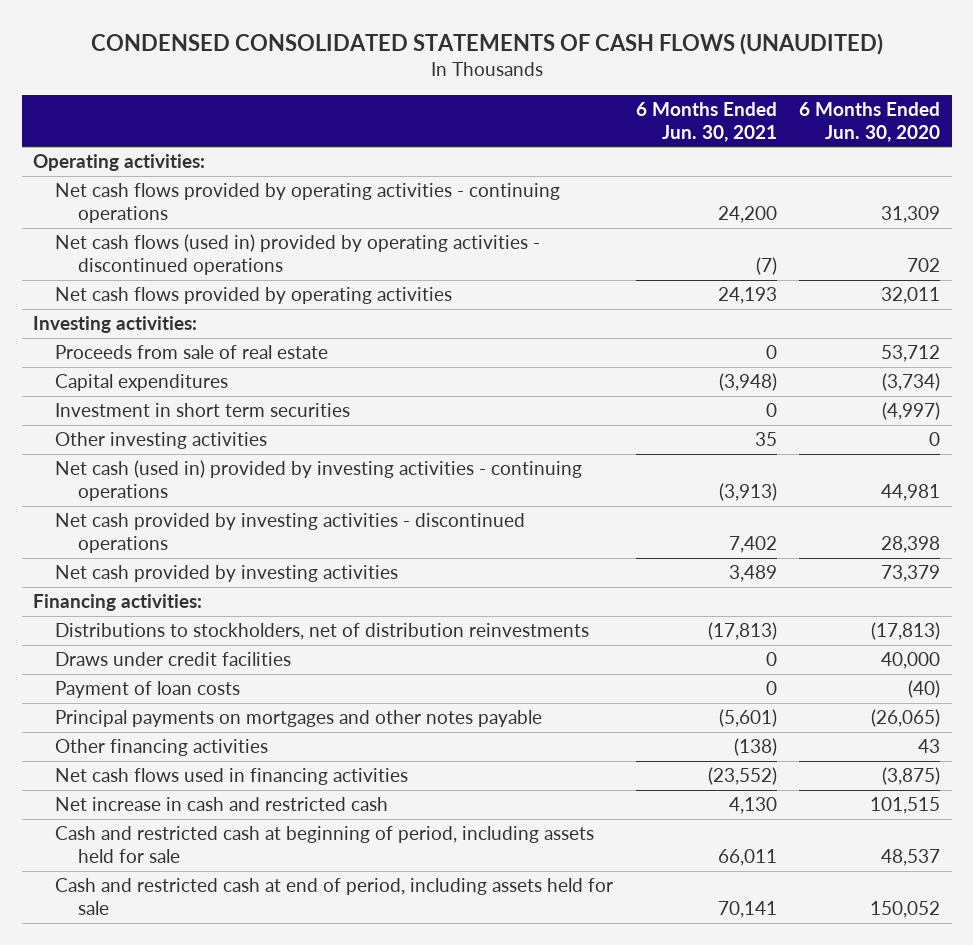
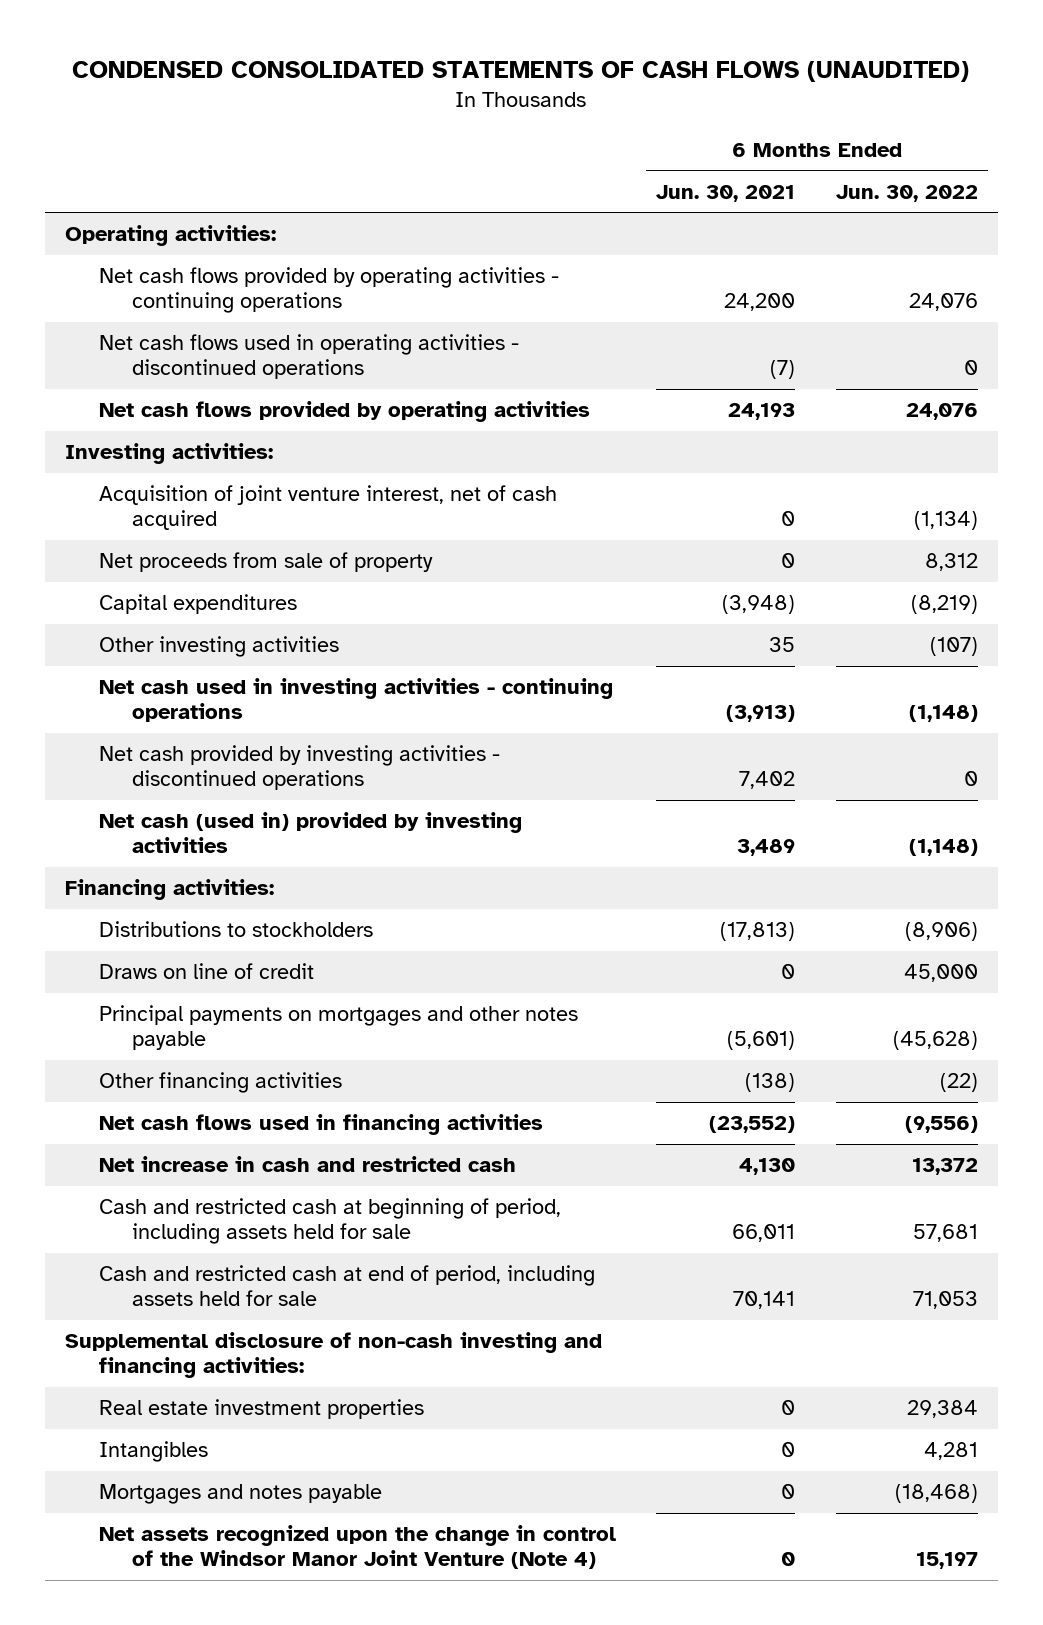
[799,101,941,142] 6 Months Ended Jun. 30, 2020 -> none
none -> [835,184,978,202] Jun. 30, 2022
[55,234,541,276] Net cash flows (used in) provided by operating activities - discontinued operations -> [98,334,519,380] Net cash flows used in operating activities - discontinued operations
none -> [98,485,557,531] Acquisition of joint venture interest, net of cash acquired
[55,345,329,360] Proceeds from sale of real estate -> [98,552,433,573] Net proceeds from sale of property
[55,403,351,418] Investment in short term securities -> none
[55,460,583,502] Net cash (used in) provided by investing activities - continuing operations -> [98,678,613,723] Net cash used in investing activities - continuing operations
[55,565,399,583] Net cash provided by investing activities -> [98,812,522,854] Net cash (used in) provided by investing activities
[55,681,241,699] Payment of loan costs -> none
[55,623,590,641] Distributions to stockholders, net of distribution reinvestments -> [98,921,373,938] Distributions to stockholders
[55,652,292,667] Draws under credit facilities -> [98,963,314,980] Draws on line of credit
none -> [64,1332,602,1379] Supplemental disclosure of non-cash investing and financing activities:
none -> [98,1399,424,1420] Real estate investment properties
none -> [98,1441,208,1463] Intangibles
none -> [98,1484,382,1505] Mortgages and notes payable
none -> [98,1525,616,1570] Net assets recognized upon the change in control of the Windsor Manor Joint Venture (Note 4)

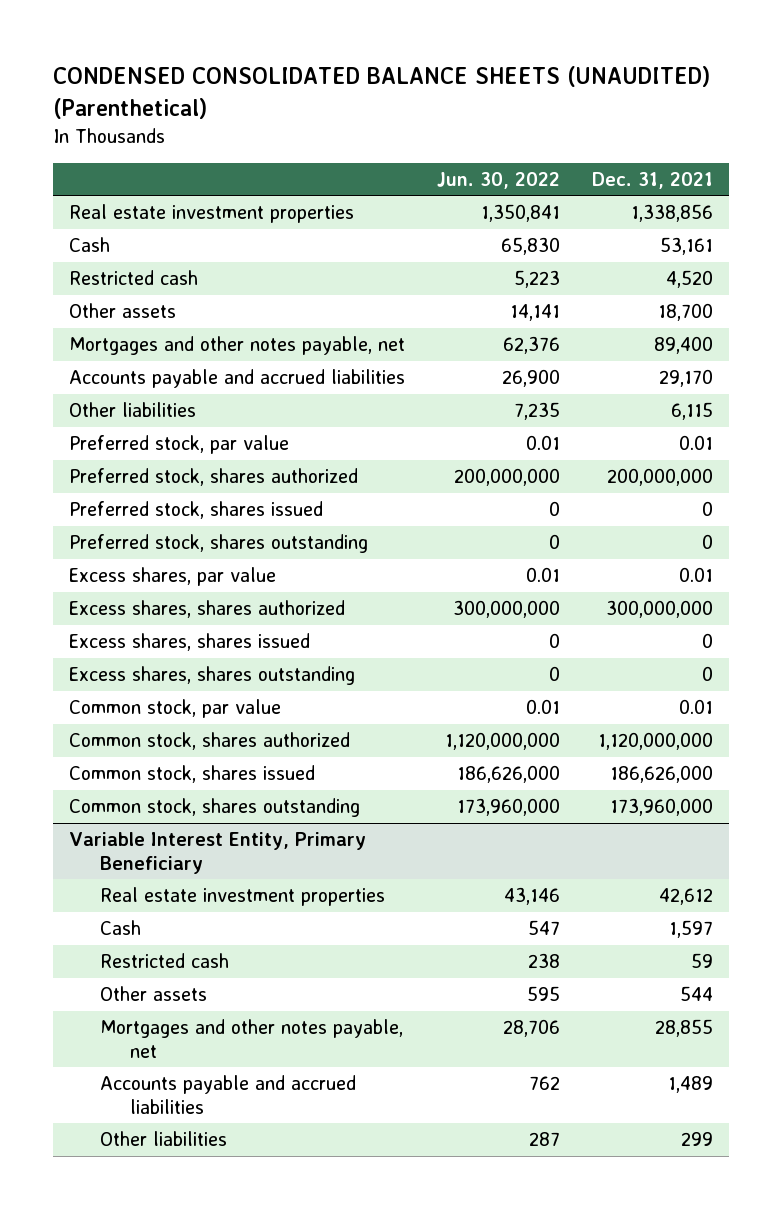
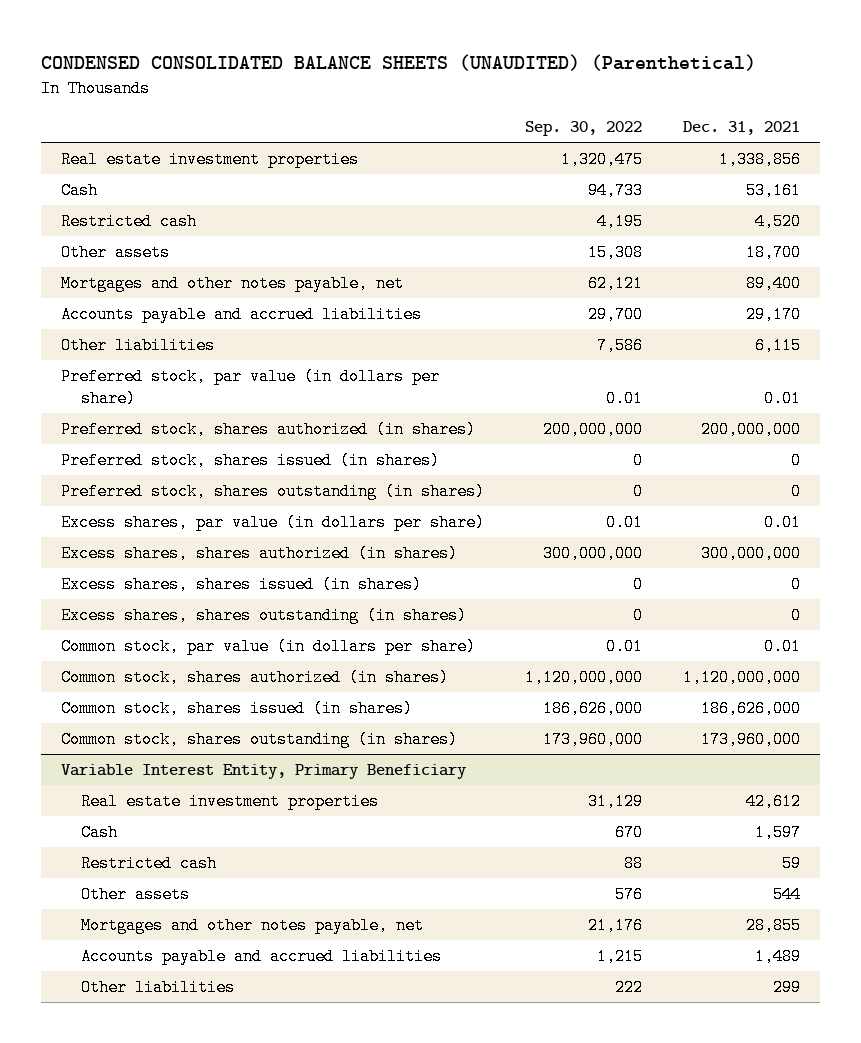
[437,171,561,189] Jun. 30, 2022 -> none
none -> [525,121,643,137] Sep. 30, 2022
[69,435,290,455] Preferred stock, par value -> [61,367,441,408] Preferred stock, par value (in dollars per share)
[69,468,359,487] Preferred stock, shares authorized -> [61,420,477,438] Preferred stock, shares authorized (in shares)
[69,501,324,520] Preferred stock, shares issued -> [61,451,441,469] Preferred stock, shares issued (in shares)
[69,534,369,554] Preferred stock, shares outstanding -> [61,482,486,500] Preferred stock, shares outstanding (in shares)
[69,567,277,587] Excess shares, par value -> [61,513,486,531] Excess shares, par value (in dollars per share)
[69,600,346,619] Excess shares, shares authorized -> [61,544,459,562] Excess shares, shares authorized (in shares)
[69,633,311,652] Excess shares, shares issued -> [61,575,423,593] Excess shares, shares issued (in shares)
[69,666,356,686] Excess shares, shares outstanding -> [61,606,468,624] Excess shares, shares outstanding (in shares)
[69,699,282,719] Common stock, par value -> [61,637,477,655] Common stock, par value (in dollars per share)
[69,732,351,751] Common stock, shares authorized -> [61,668,450,686] Common stock, shares authorized (in shares)
[69,765,316,784] Common stock, shares issued -> [61,699,414,717] Common stock, shares issued (in shares)
[69,798,361,818] Common stock, shares outstanding -> [61,730,459,748] Common stock, shares outstanding (in shares)

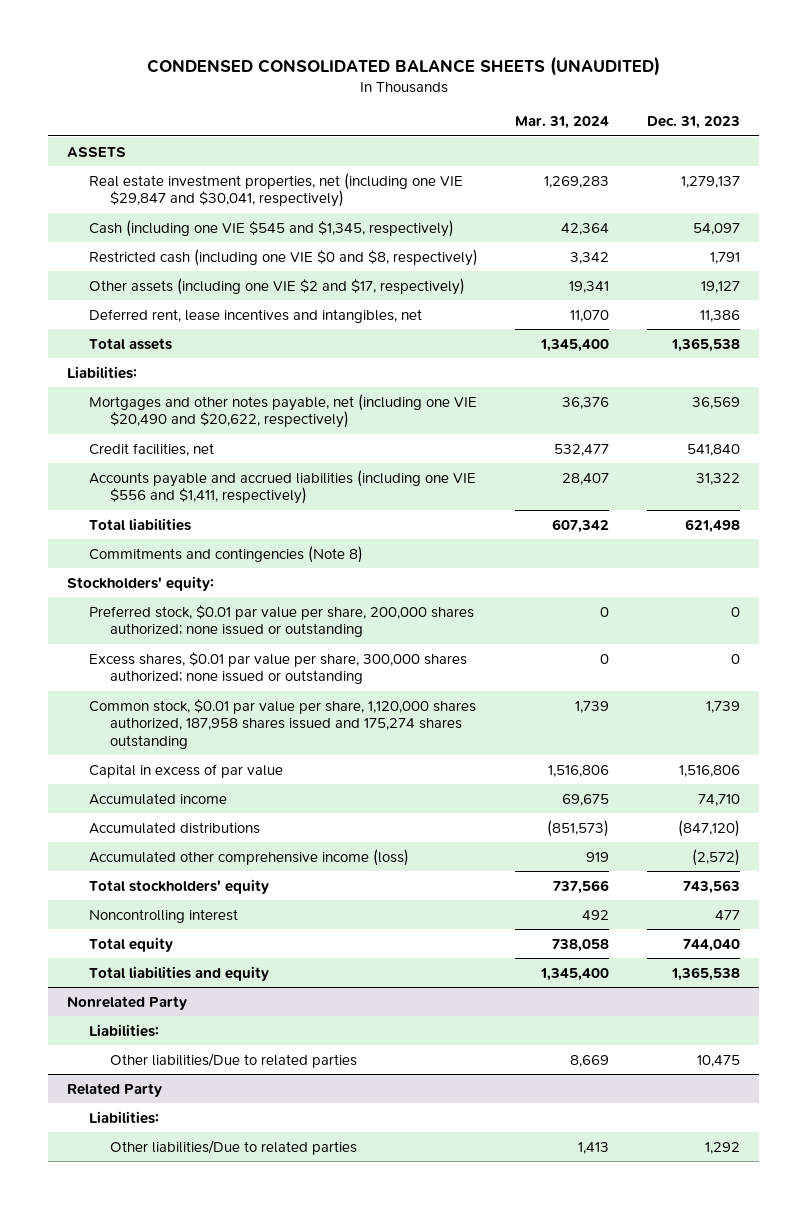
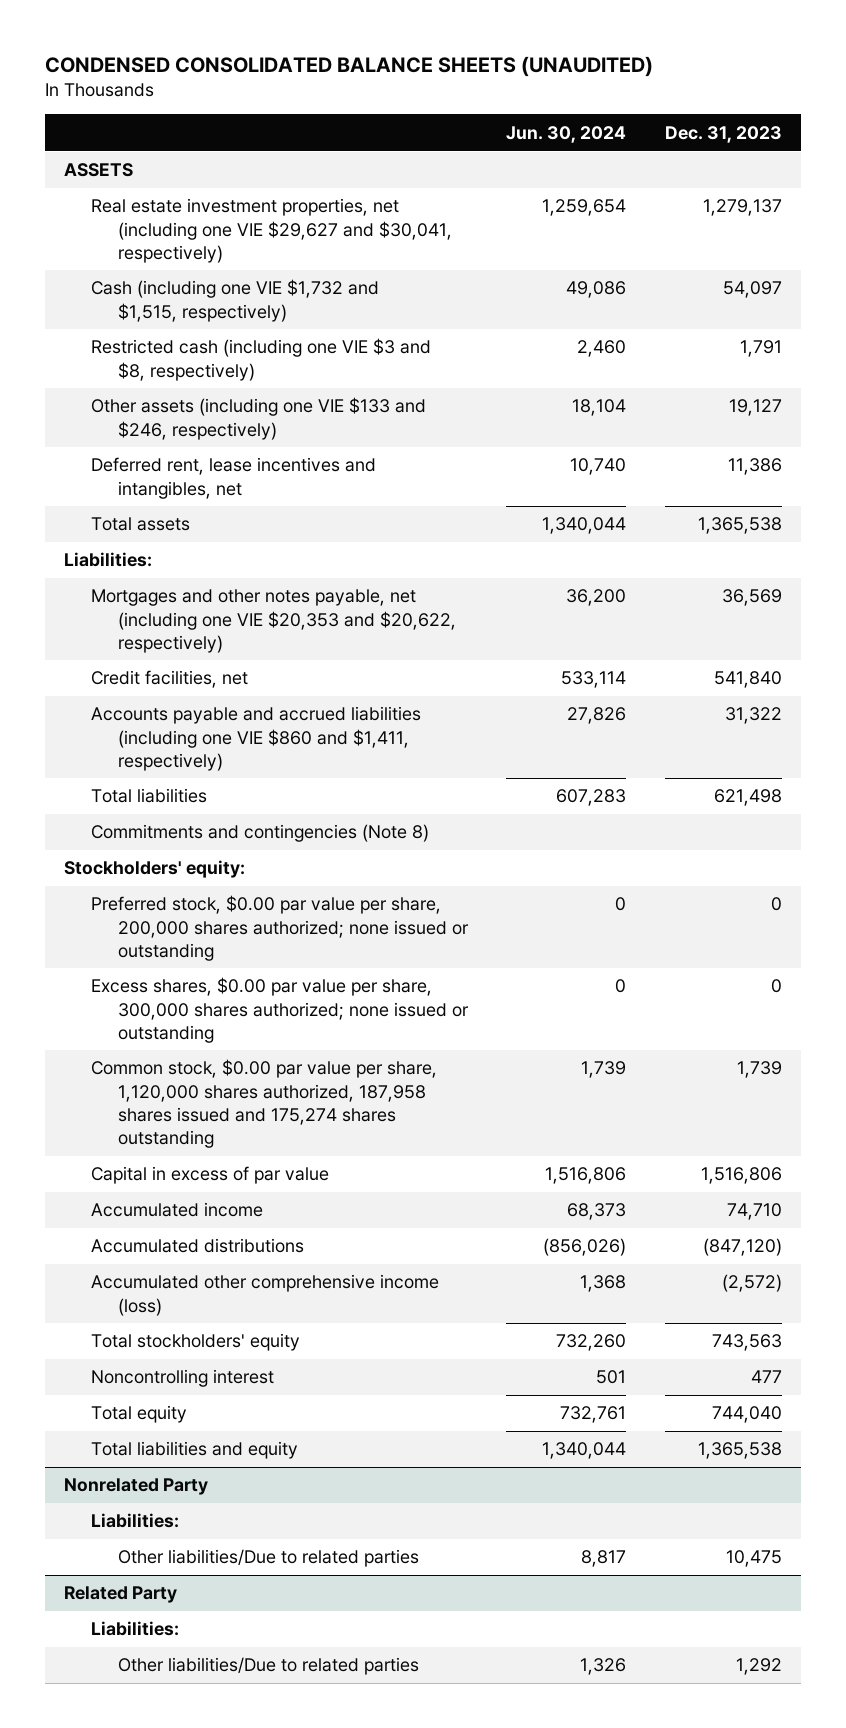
[515,116,610,130] Mar. 31, 2024 -> none
none -> [506,125,627,143] Jun. 30, 2024
[88,172,463,208] Real estate investment properties, net (including one VIE $29,847 and $30,041, respectively) -> [90,198,452,263] Real estate investment properties, net (including one VIE $29,627 and $30,041, respectively)
[88,219,454,237] Cash (including one VIE $545 and $1,345, respectively) -> [90,279,379,322] Cash (including one VIE $1,732 and $1,515, respectively)
[88,248,478,266] Restricted cash (including one VIE $0 and $8, respectively) -> [90,338,431,381] Restricted cash (including one VIE $3 and $8, respectively)
[88,277,465,295] Other assets (including one VIE $2 and $17, respectively) -> [90,397,426,440] Other assets (including one VIE $133 and $246, respectively)
[88,393,477,429] Mortgages and other notes payable, net (including one VIE $20,490 and $20,622, respectively) -> [90,589,456,653] Mortgages and other notes payable, net (including one VIE $20,353 and $20,622, respectively)
[88,469,476,505] Accounts payable and accrued liabilities (including one VIE $556 and $1,411, respectively) -> [90,706,421,771] Accounts payable and accrued liabilities (including one VIE $860 and $1,411, respectively)
[88,604,474,638] Preferred stock, $0.01 par value per share, 200,000 shares authorized; none issued or outstanding -> [90,895,469,961] Preferred stock, $0.00 par value per share, 200,000 shares authorized; none issued or outstanding
[88,651,467,685] Excess shares, $0.01 par value per share, 300,000 shares authorized; none issued or outstanding -> [90,977,469,1043] Excess shares, $0.00 par value per share, 300,000 shares authorized; none issued or outstanding
[88,698,476,749] Common stock, $0.01 par value per share, 1,120,000 shares authorized, 187,958 shares issued and 175,274 shares outstanding -> [90,1059,437,1148] Common stock, $0.00 par value per share, 1,120,000 shares authorized, 187,958 shares issued and 175,274 shares outstanding

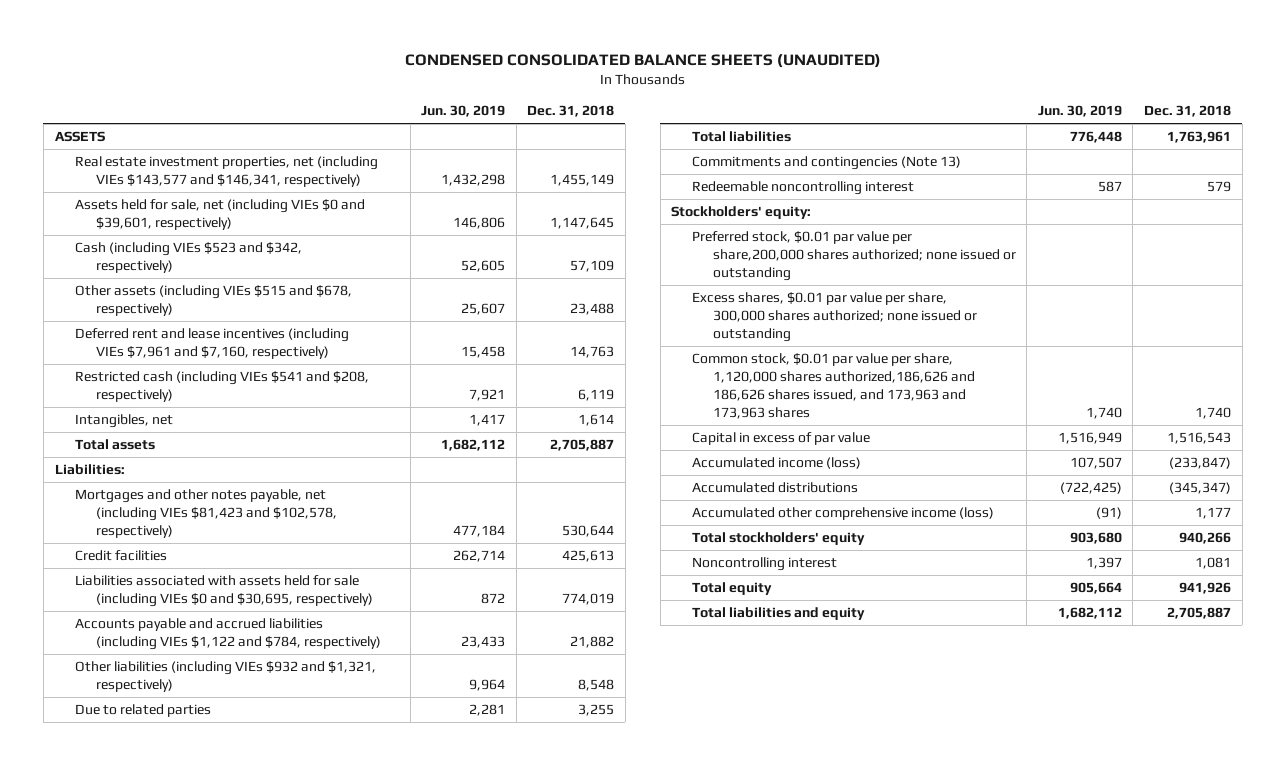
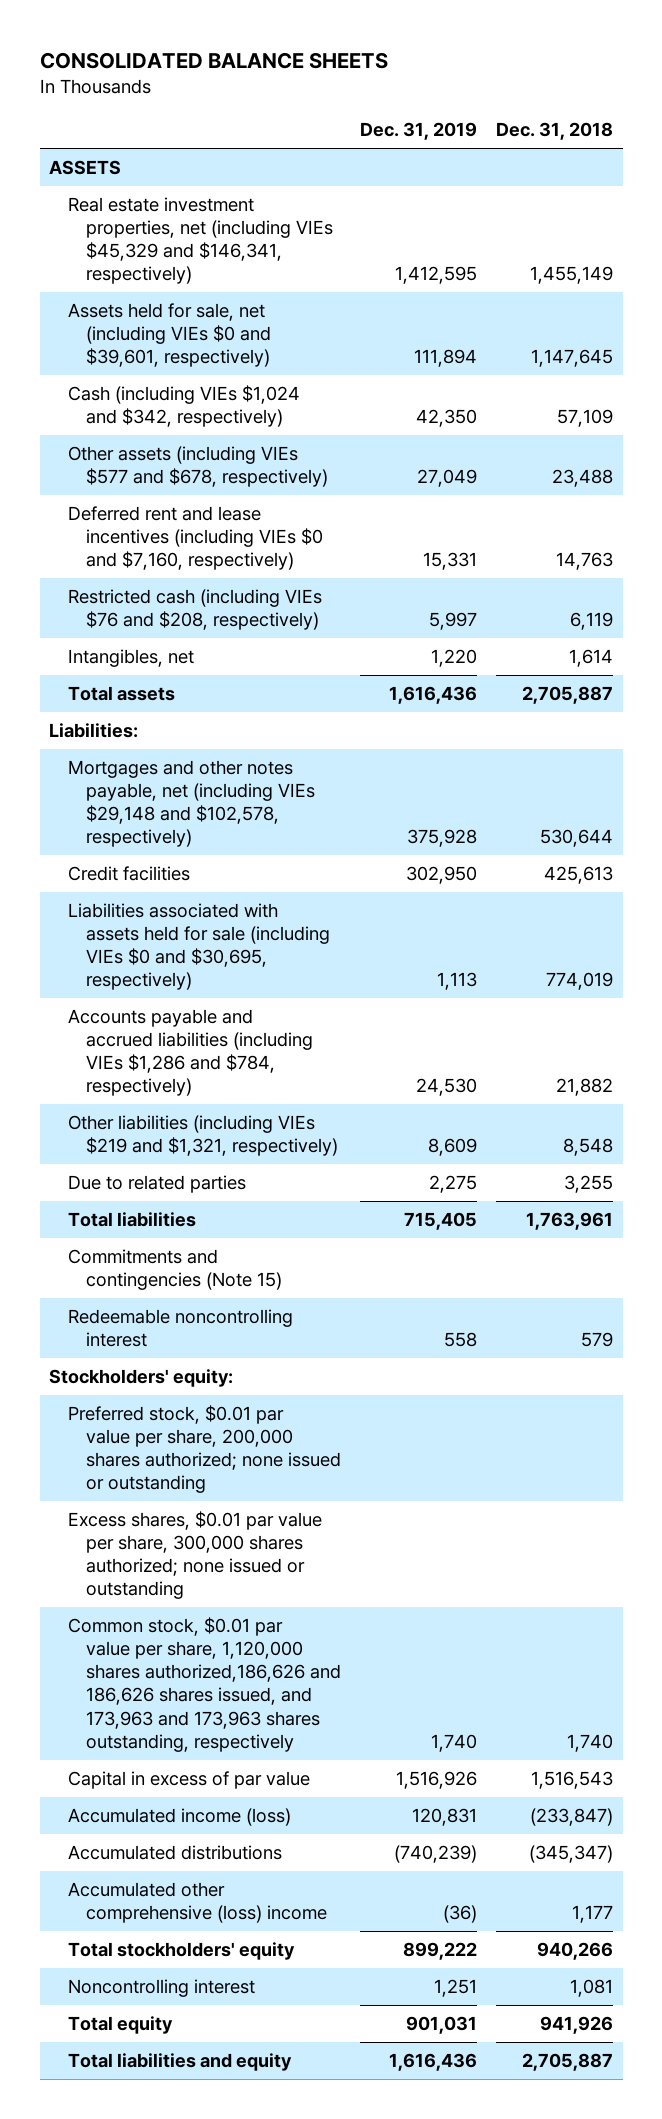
[404,54,881,69] CONDENSED CONSOLIDATED BALANCE SHEETS (UNAUDITED) -> [39,52,388,70] CONSOLIDATED BALANCE SHEETS
[421,104,506,117] Jun. 30, 2019 -> none
none -> [360,122,478,141] Dec. 31, 2019
[75,156,379,188] Real estate investment properties, net (including VIEs $143,577 and $146,341, respectively) -> [67,196,334,285] Real estate investment properties, net (including VIEs $45,329 and $146,341, respectively)
[75,242,303,274] Cash (including VIEs $523 and $342, respectively) -> [67,384,300,428] Cash (including VIEs $1,024 and $342, respectively)
[75,285,353,317] Other assets (including VIEs $515 and $678, respectively) -> [67,445,329,488] Other assets (including VIEs $577 and $678, respectively)
[75,328,350,360] Deferred rent and lease incentives (including VIEs $7,961 and $7,160, respectively) -> [67,505,324,571] Deferred rent and lease incentives (including VIEs $0 and $7,160, respectively)
[75,371,370,403] Restricted cash (including VIEs $541 and $208, respectively) -> [67,588,322,631] Restricted cash (including VIEs $76 and $208, respectively)
[75,489,338,539] Mortgages and other notes payable, net (including VIEs $81,423 and $102,578, respectively) -> [67,759,316,848] Mortgages and other notes payable, net (including VIEs $29,148 and $102,578, respectively)
[75,618,382,651] Accounts payable and accrued liabilities (including VIEs $1,122 and $784, respectively) -> [67,1008,314,1097] Accounts payable and accrued liabilities (including VIEs $1,286 and $784, respectively)
[75,661,377,693] Other liabilities (including VIEs $932 and $1,321, respectively) -> [67,1114,339,1157] Other liabilities (including VIEs $219 and $1,321, respectively)
[691,156,961,171] Commitments and contingencies (Note 13) -> [67,1248,283,1291] Commitments and contingencies (Note 15)
[691,231,1016,282] Preferred stock, $0.01 par value per share,200,000 shares authorized; none issued or outstanding -> [67,1404,342,1494] Preferred stock, $0.01 par value per share, 200,000 shares authorized; none issued or outstanding
[691,353,975,420] Common stock, $0.01 par value per share, 1,120,000 shares authorized,186,626 and 186,626 shares issued, and 173,963 and 173,963 shares -> [67,1616,342,1752] Common stock, $0.01 par value per share, 1,120,000 shares authorized,186,626 and 186,626 shares issued, and 173,963 and 173,963 shares outstanding, respectively
[691,507,994,521] Accumulated other comprehensive income (loss) -> [67,1881,328,1924] Accumulated other comprehensive (loss) income

